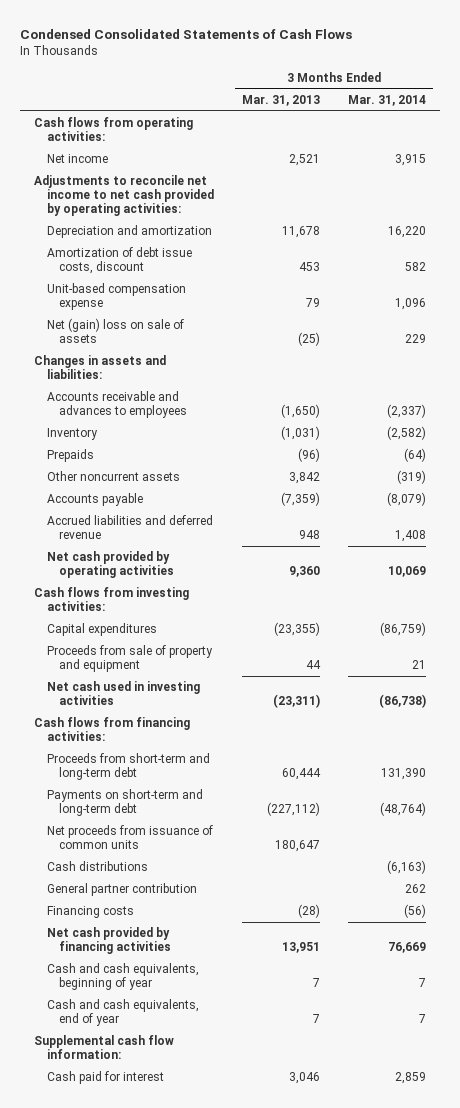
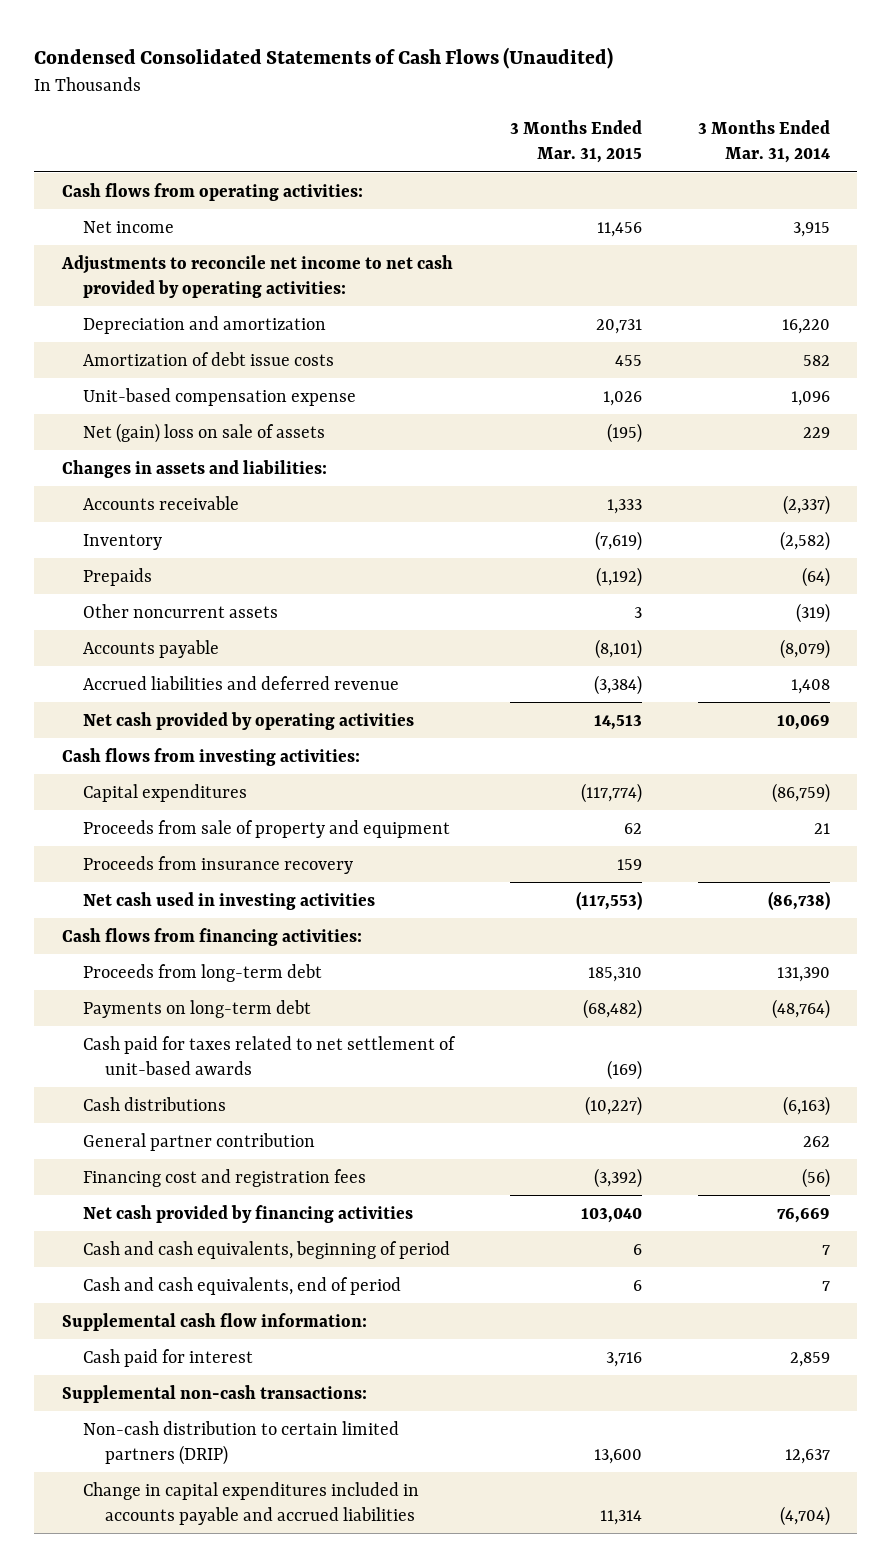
[20,28,353,39] Condensed Consolidated Statements of Cash Flows -> [33,47,613,70] Condensed Consolidated Statements of Cash Flows (Unaudited)
[241,94,320,106] Mar. 31, 2013 -> none
none -> [509,120,642,164] 3 Months Ended Mar. 31, 2015
[46,247,192,275] Amortization of debt issue costs, discount -> [83,351,335,366] Amortization of debt issue costs
[46,391,188,419] Accounts receivable and advances to employees -> [83,495,240,510] Accounts receivable
none -> [83,855,354,874] Proceeds from insurance recovery
[46,825,213,850] Net proceeds from issuance of common units -> none
[46,753,210,781] Proceeds from short-term and long-term debt -> [83,963,323,982] Proceeds from long-term debt
[46,789,203,817] Payments on short-term and long-term debt -> [83,999,312,1018] Payments on long-term debt
none -> [83,1035,457,1075] Cash paid for taxes related to net settlement of unit-based awards
[46,906,134,919] Financing costs -> [83,1168,367,1187] Financing cost and registration fees
[46,963,199,991] Cash and cash equivalents, beginning of year -> [83,1240,451,1259] Cash and cash equivalents, beginning of period
[46,999,199,1027] Cash and cash equivalents, end of year -> [83,1276,402,1295] Cash and cash equivalents, end of period
none -> [61,1384,367,1403] Supplemental non-cash transactions:
none -> [83,1420,400,1465] Non-cash distribution to certain limited partners (DRIP)
none -> [83,1481,420,1525] Change in capital expenditures included in accounts payable and accrued liabilities

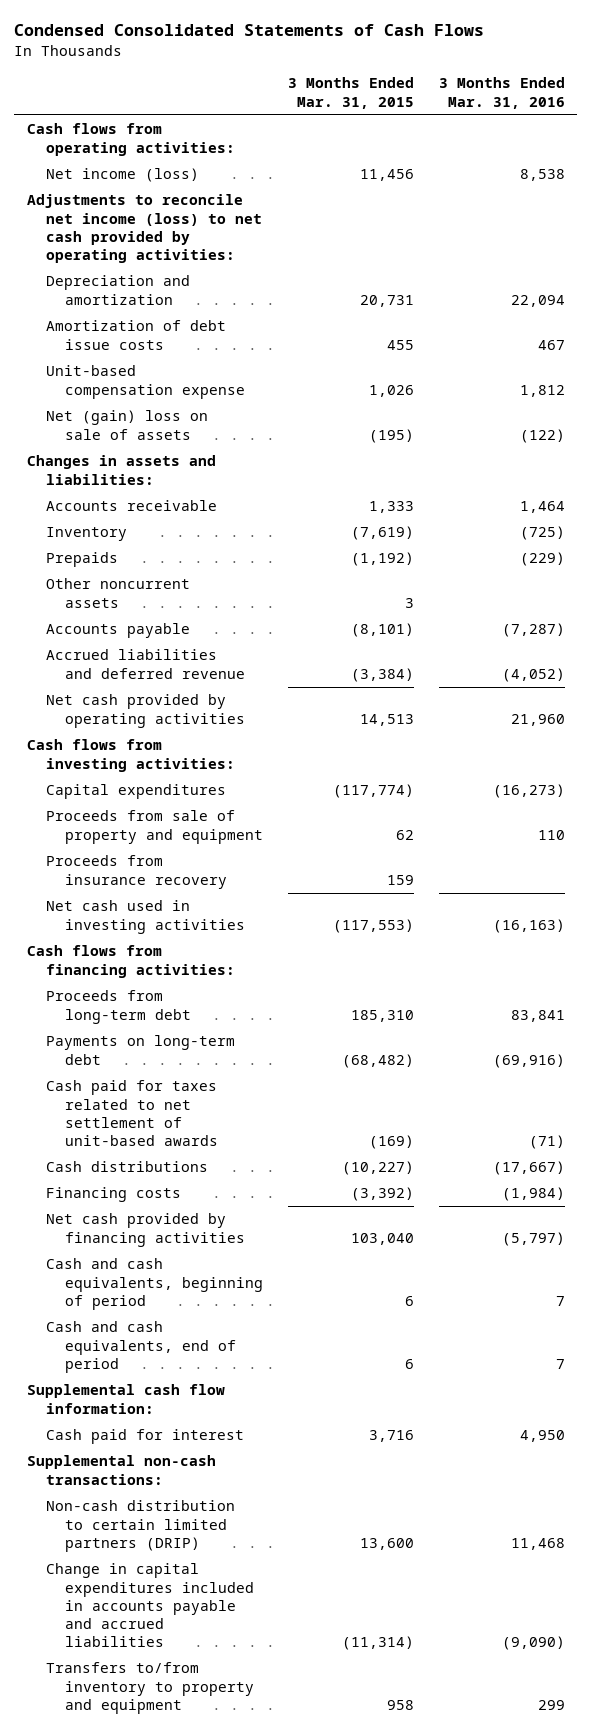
[33,47,613,70] Condensed Consolidated Statements of Cash Flows (Unaudited) -> [14,24,485,37] Condensed Consolidated Statements of Cash Flows
[697,120,830,164] 3 Months Ended Mar. 31, 2014 -> none
none -> [438,77,565,109] 3 Months Ended Mar. 31, 2016
[83,220,175,233] Net income -> [45,168,199,183] Net income (loss)
[60,254,453,298] Adjustments to reconcile net income to net cash provided by operating activities: -> [26,194,262,264] Adjustments to reconcile net income (loss) to net cash provided by operating activities:
[83,1132,316,1151] General partner contribution -> none
[83,1168,367,1187] Financing cost and registration fees -> [45,1187,181,1203] Financing costs
[599,1509,642,1525] 11,314 -> [341,1636,414,1651] (11,314)
none -> [45,1662,254,1714] Transfers to/from inventory to property and equipment

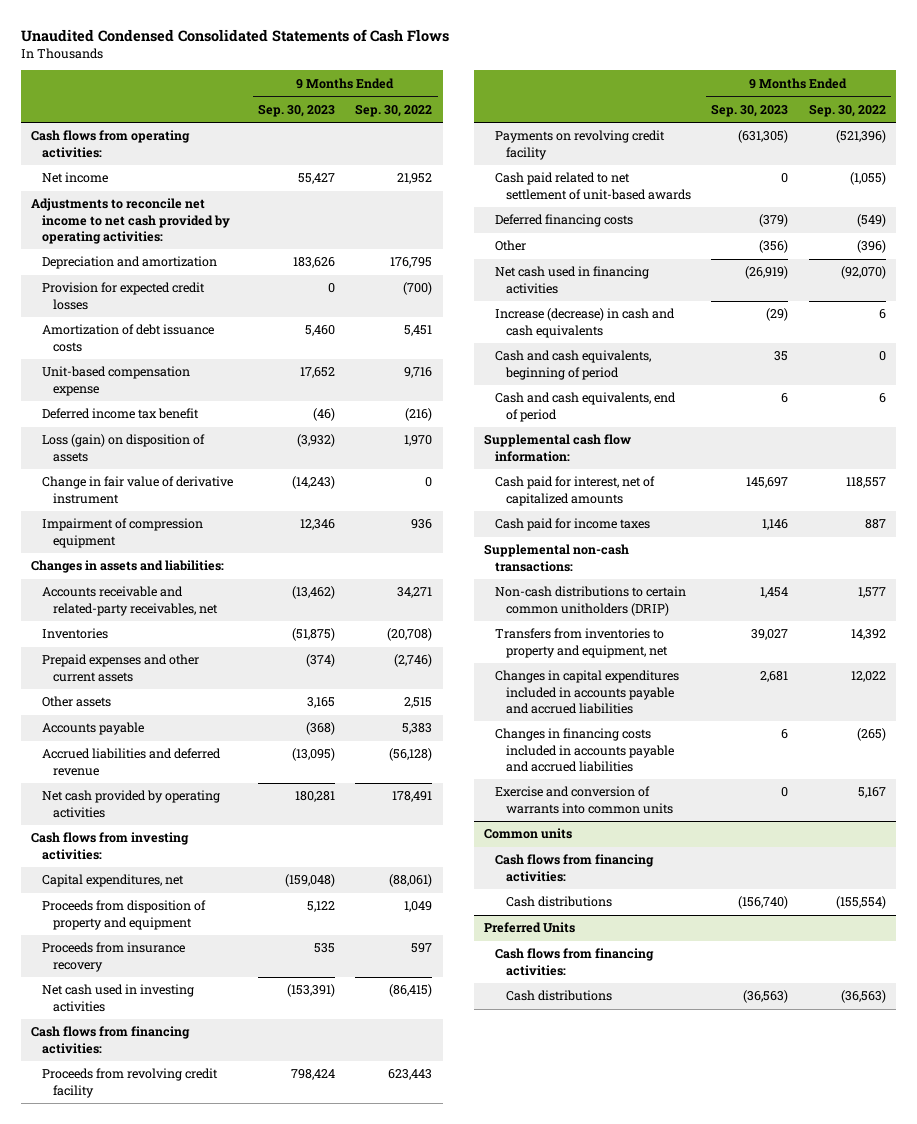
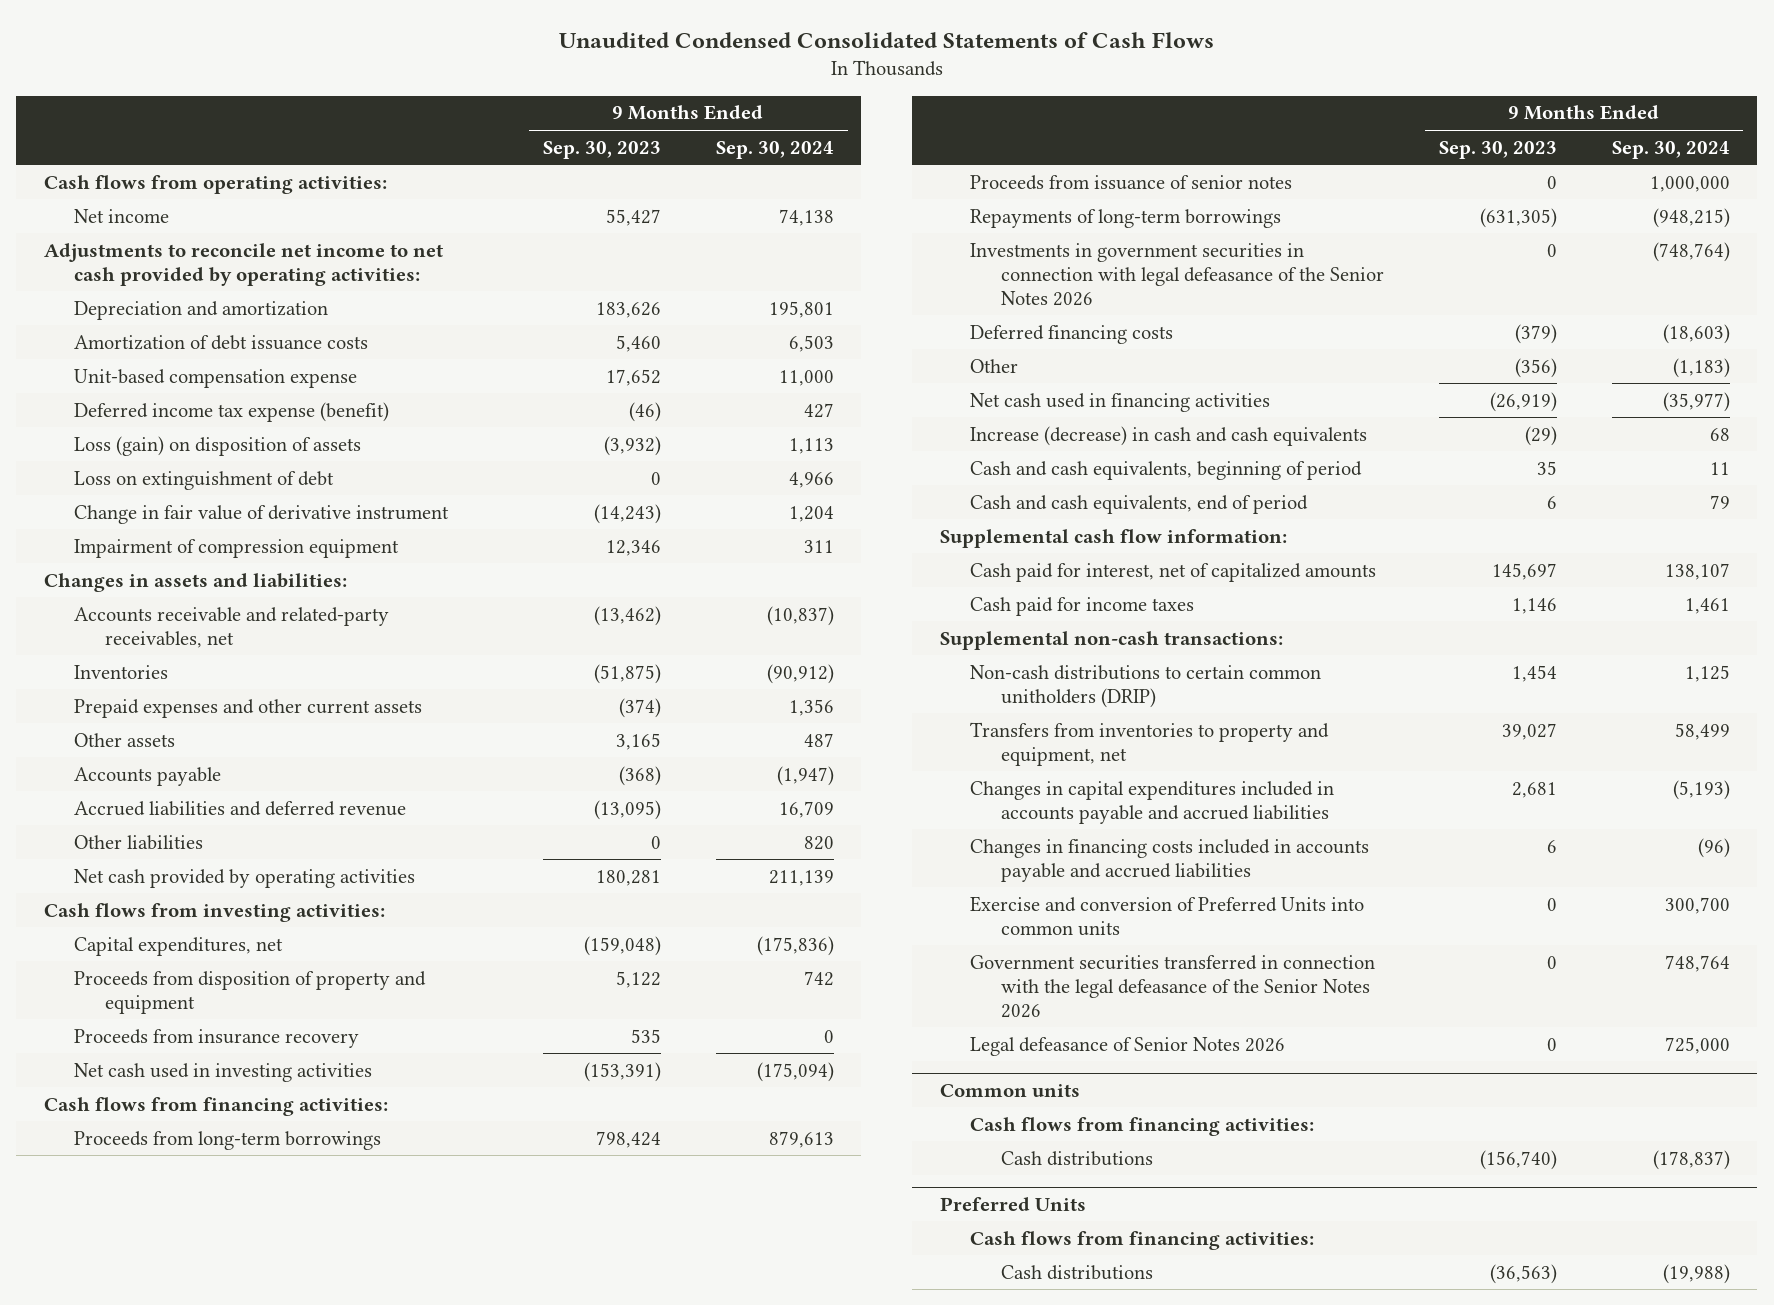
[355,103,433,117] Sep. 30, 2022 -> none
none -> [715,140,834,159] Sep. 30, 2024
[42,282,206,310] Provision for expected credit losses -> none
[42,408,200,420] Deferred income tax benefit -> [74,401,390,422] Deferred income tax expense (benefit)
none -> [74,470,335,490] Loss on extinguishment of debt
none -> [74,834,204,850] Other liabilities
[495,172,692,200] Cash paid related to net settlement of unit-based awards -> none
[42,1068,219,1098] Proceeds from revolving credit facility -> [74,1130,382,1150] Proceeds from long-term borrowings
none -> [970,174,1293,190] Proceeds from issuance of senior notes
[495,130,666,160] Payments on revolving credit facility -> [970,208,1282,228] Repayments of long-term borrowings
none -> [970,242,1384,306] Investments in government securities in connection with legal defeasance of the Senior Notes 2026
[495,786,674,814] Exercise and conversion of warrants into common units -> [970,895,1365,936] Exercise and conversion of Preferred Units into common units
none -> [970,954,1376,1018] Government securities transferred in connection with the legal defeasance of the Senior Notes 2026
none -> [970,1036,1286,1056] Legal defeasance of Senior Notes 2026

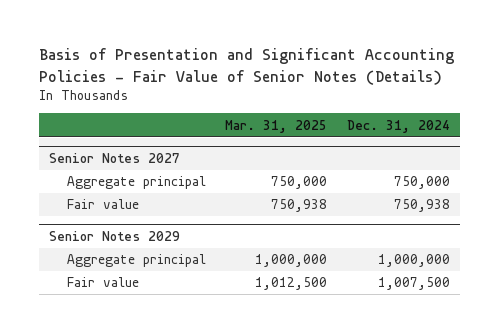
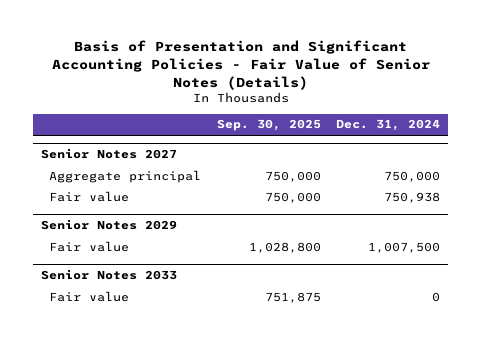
[225,119,328,133] Mar. 31, 2025 -> none
none -> [216,119,321,132] Sep. 30, 2025
[66,254,206,268] Aggregate principal -> none
none -> [40,268,177,280] Senior Notes 2033
none -> [49,290,130,302] Fair value

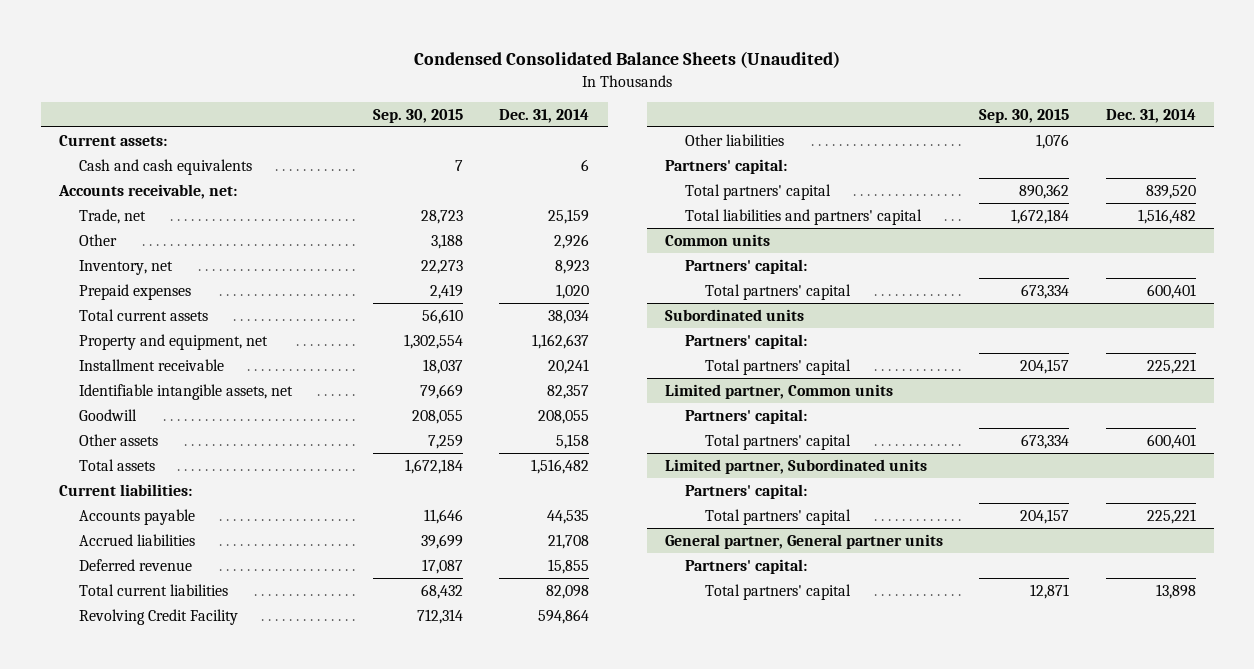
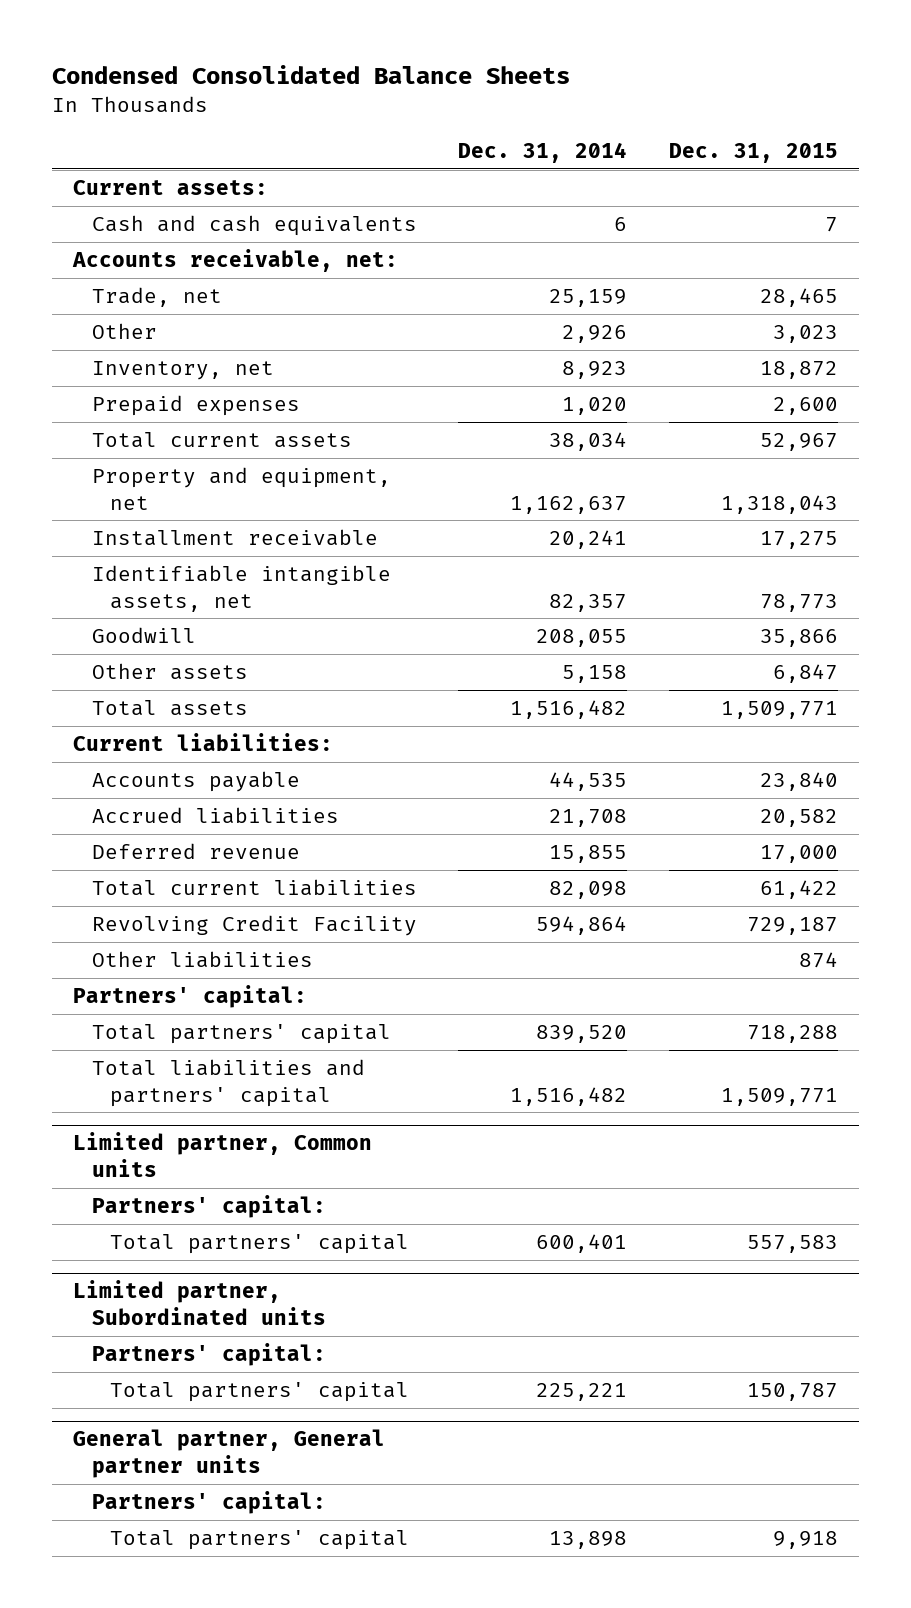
[414,51,841,69] Condensed Consolidated Balance Sheets (Unaudited) -> [51,64,570,84] Condensed Consolidated Balance Sheets
[373,109,464,124] Sep. 30, 2015 -> none
none -> [668,142,838,163] Dec. 31, 2015
[665,233,771,246] Common units -> none
[685,258,808,274] Partners' capital: -> none
[704,283,851,300] Total partners' capital -> none
[665,308,805,321] Subordinated units -> none
[685,333,808,349] Partners' capital: -> none
[704,358,851,375] Total partners' capital -> none

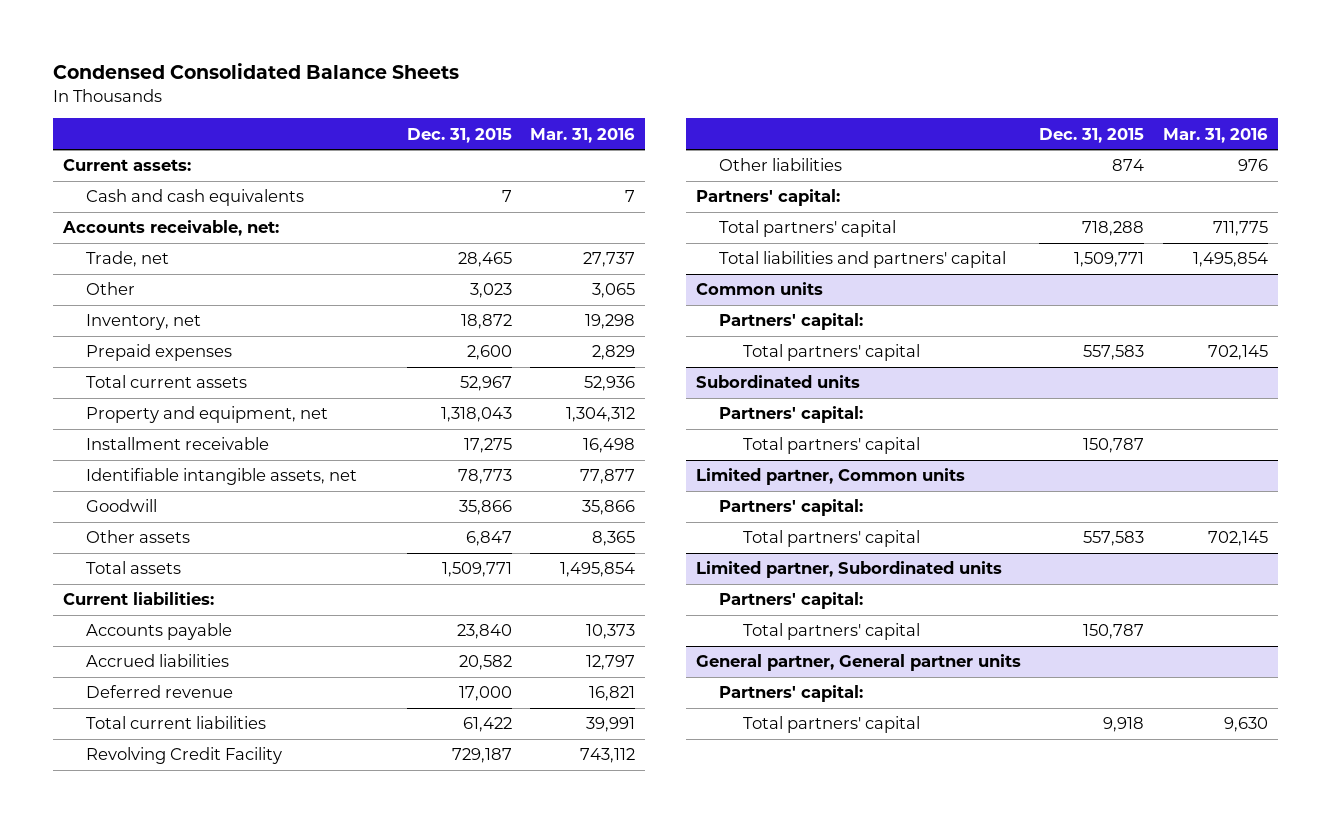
[458,141,628,163] Dec. 31, 2014 -> none
none -> [530,127,636,143] Mar. 31, 2016
none -> [695,282,823,296] Common units
none -> [719,313,864,331] Partners' capital:
none -> [742,344,920,362] Total partners' capital
none -> [695,375,860,389] Subordinated units
none -> [719,406,864,424] Partners' capital:
none -> [742,437,920,455] Total partners' capital

